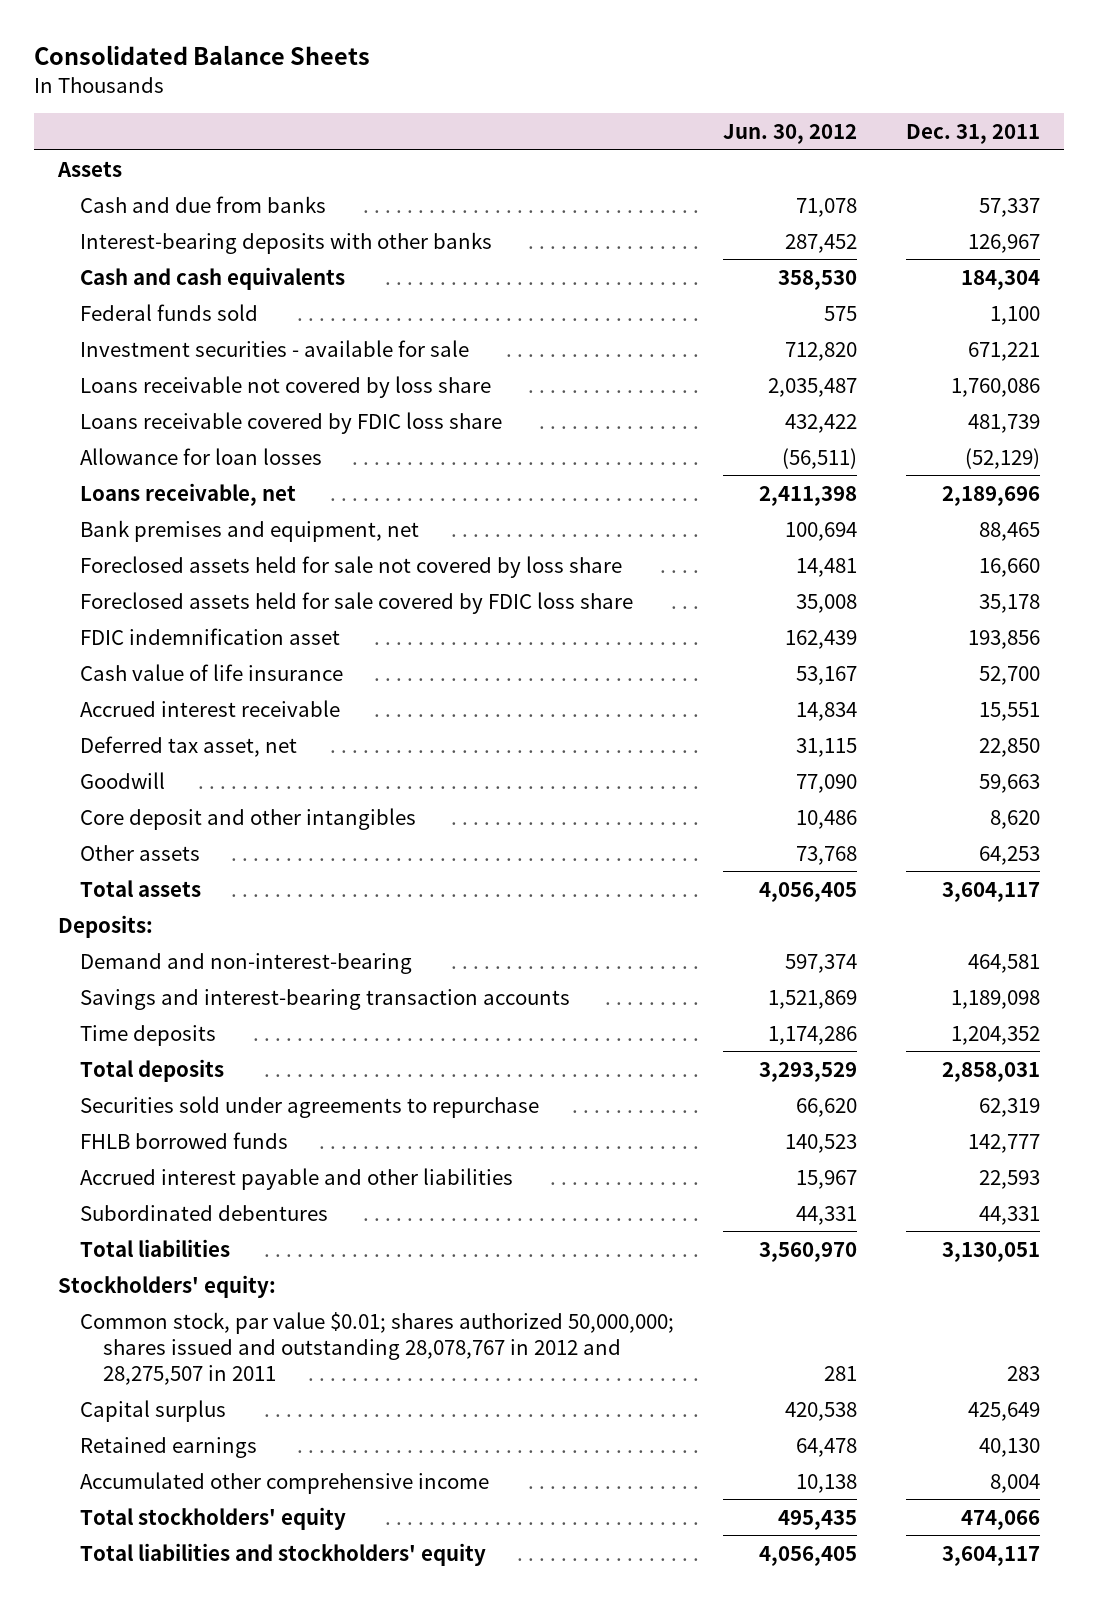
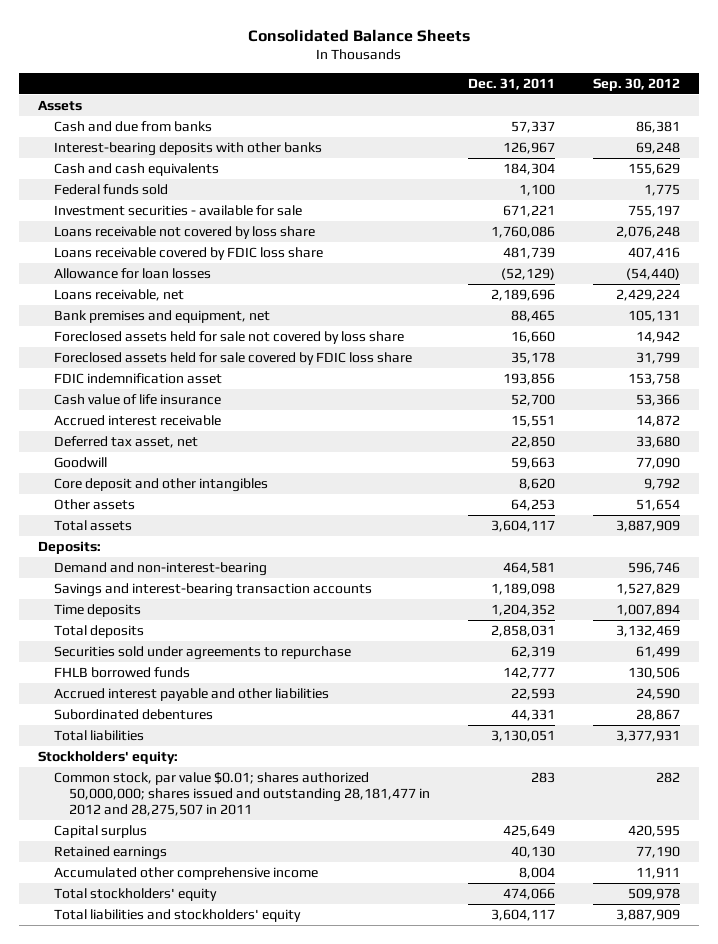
[722,123,857,144] Jun. 30, 2012 -> none
none -> [592,78,680,92] Sep. 30, 2012
[80,1311,675,1385] Common stock, par value $0.01; shares authorized 50,000,000; shares issued and outstanding 28,078,767 in 2012 and 28,275,507 in 2011 -> [53,771,430,817] Common stock, par value $0.01; shares authorized 50,000,000; shares issued and outstanding 28,181,477 in 2012 and 28,275,507 in 2011

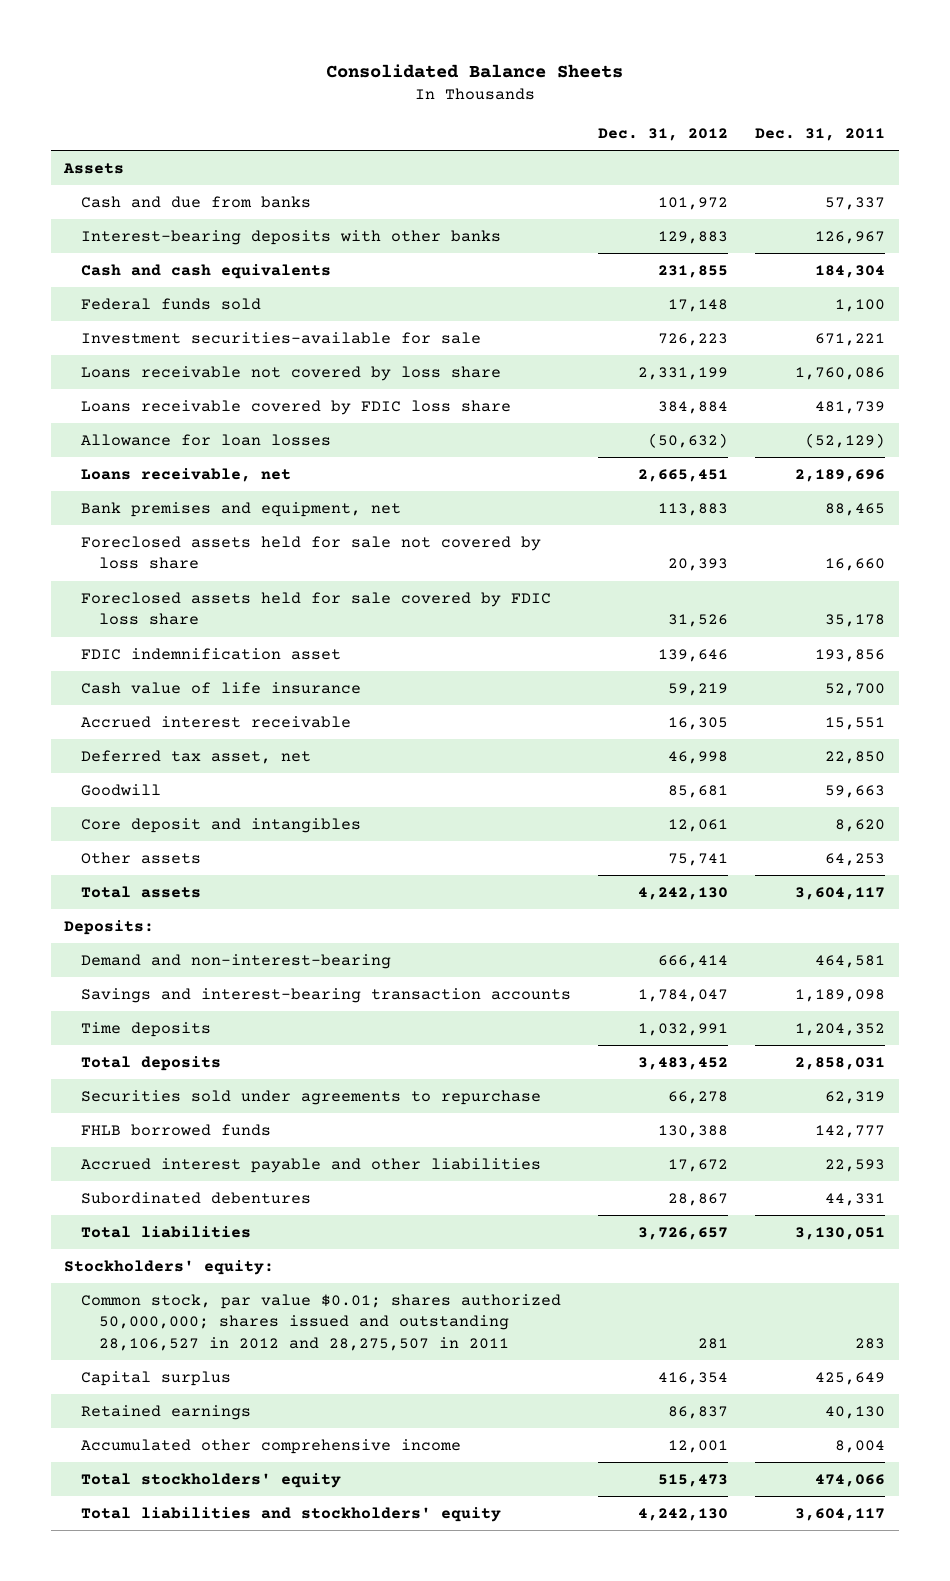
[592,78,680,92] Sep. 30, 2012 -> none
none -> [598,127,729,141] Dec. 31, 2012
[53,204,302,216] Investment securities - available for sale -> [81,331,482,344] Investment securities-available for sale
[53,477,268,492] Core deposit and other intangibles -> [81,817,362,833] Core deposit and intangibles
[53,771,430,817] Common stock, par value $0.01; shares authorized 50,000,000; shares issued and outstanding 28,181,477 in 2012 and 28,275,507 in 2011 -> [81,1293,562,1351] Common stock, par value $0.01; shares authorized 50,000,000; shares issued and outstanding 28,106,527 in 2012 and 28,275,507 in 2011

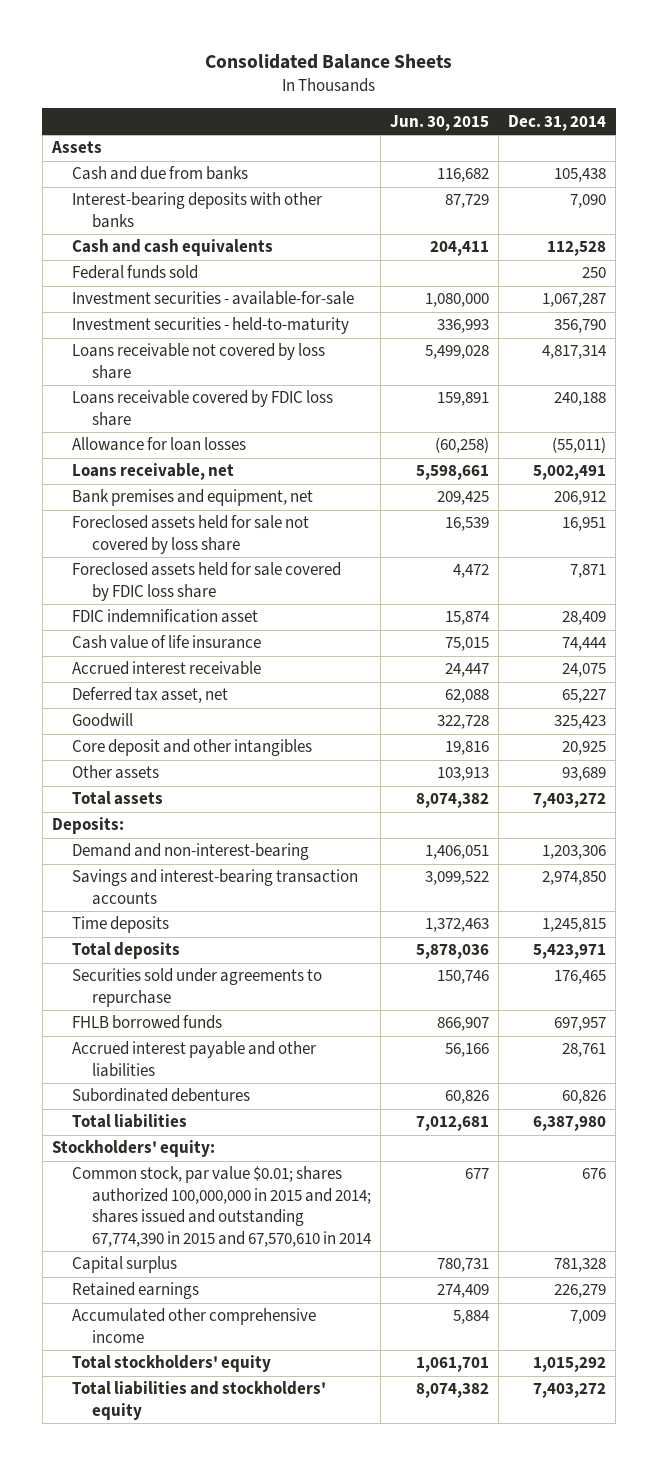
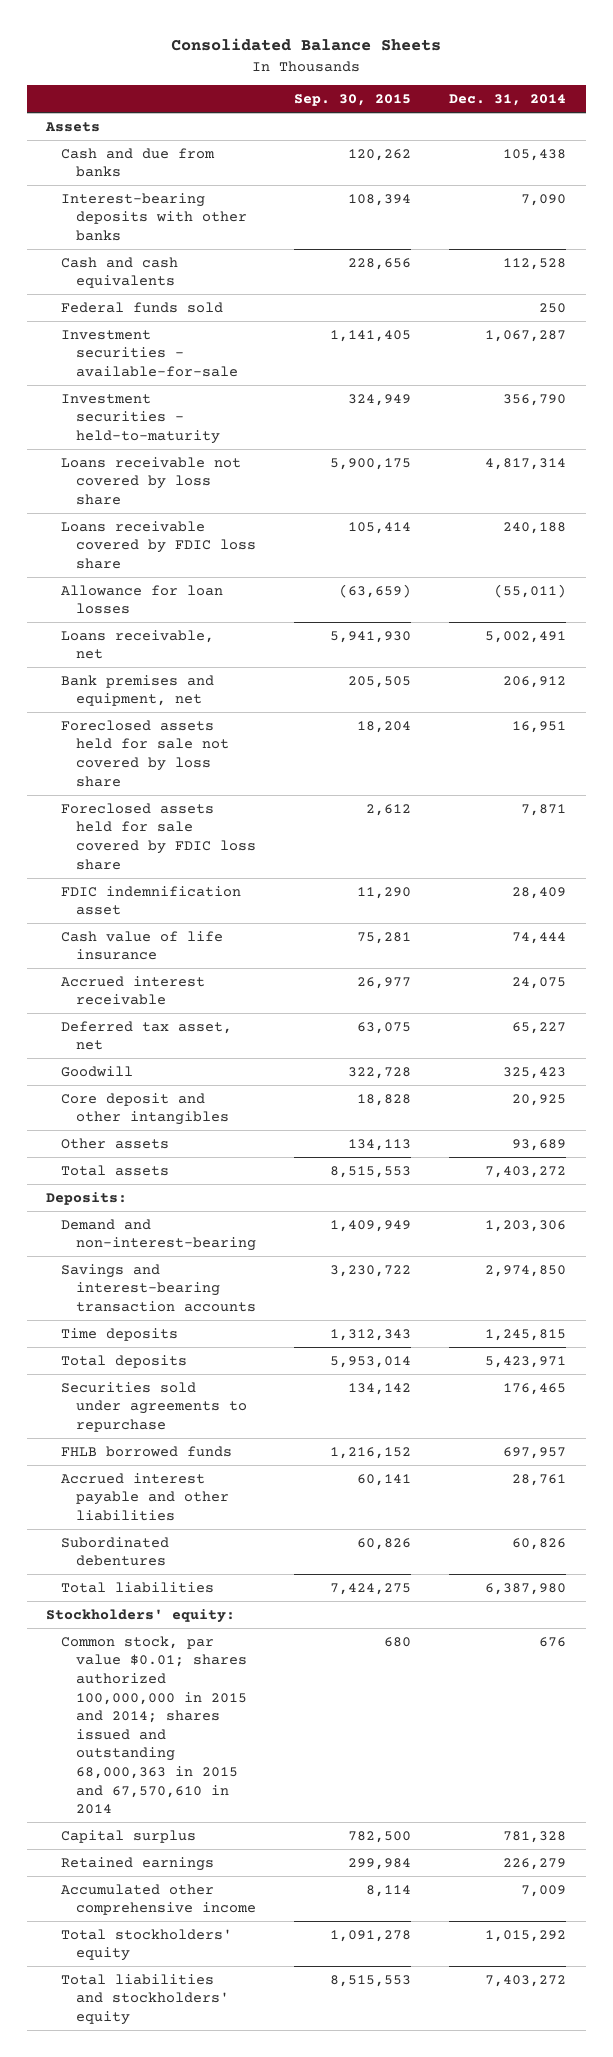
[390,114,490,131] Jun. 30, 2015 -> none
none -> [294,94,412,107] Sep. 30, 2015
[71,1166,372,1247] Common stock, par value $0.01; shares authorized 100,000,000 in 2015 and 2014; shares issued and outstanding 67,774,390 in 2015 and 67,570,610 in 2014 -> [61,1635,247,1815] Common stock, par value $0.01; shares authorized 100,000,000 in 2015 and 2014; shares issued and outstanding 68,000,363 in 2015 and 67,570,610 in 2014

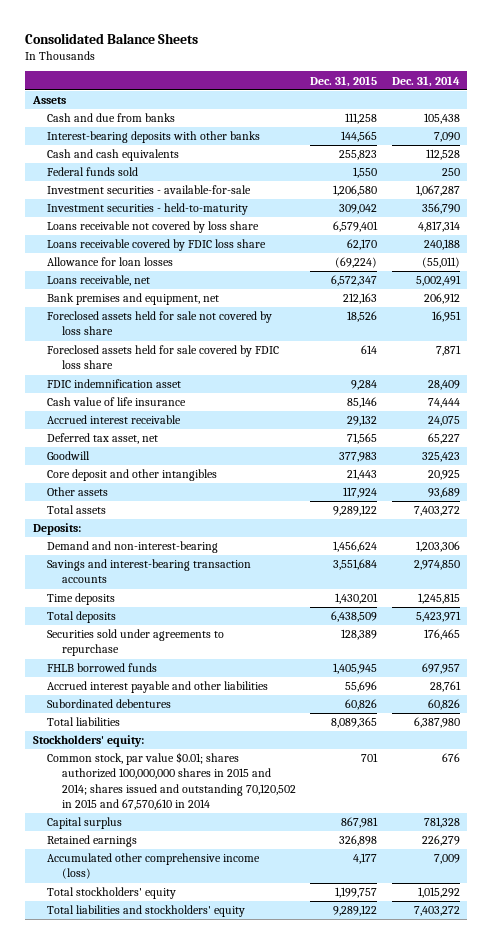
[294,94,412,107] Sep. 30, 2015 -> none
none -> [310,75,378,87] Dec. 31, 2015
[61,1635,247,1815] Common stock, par value $0.01; shares authorized 100,000,000 in 2015 and 2014; shares issued and outstanding 68,000,363 in 2015 and 67,570,610 in 2014 -> [47,752,296,811] Common stock, par value $0.01; shares authorized 100,000,000 shares in 2015 and 2014; shares issued and outstanding 70,120,502 in 2015 and 67,570,610 in 2014
[61,1883,256,1916] Accumulated other comprehensive income -> [47,853,261,880] Accumulated other comprehensive income (loss)

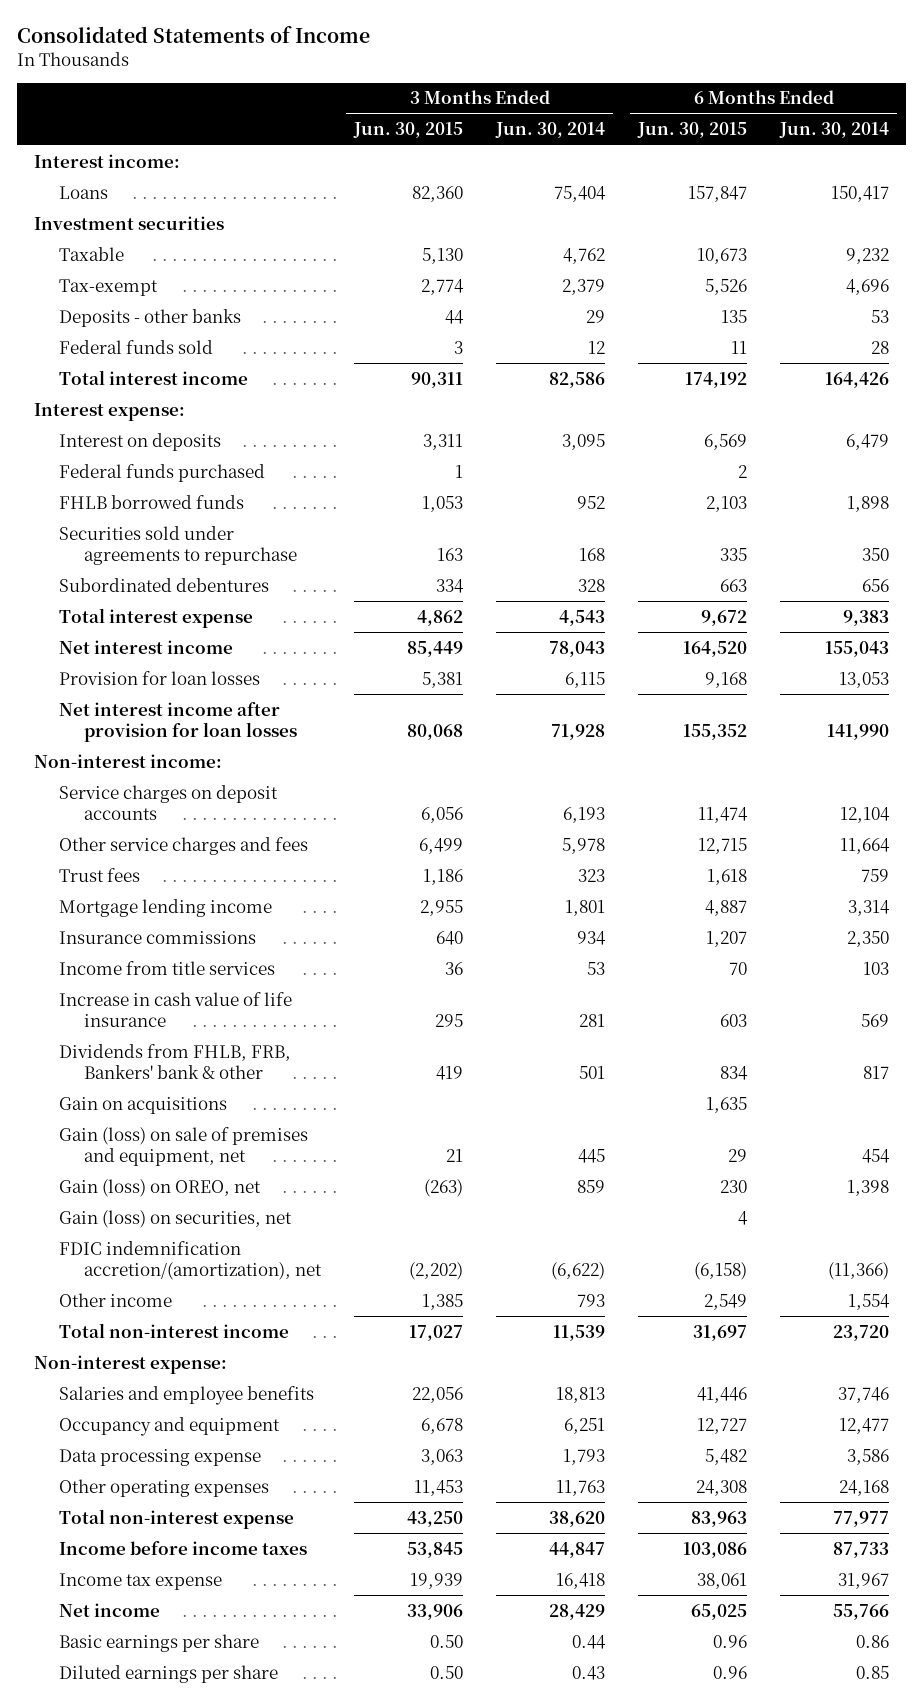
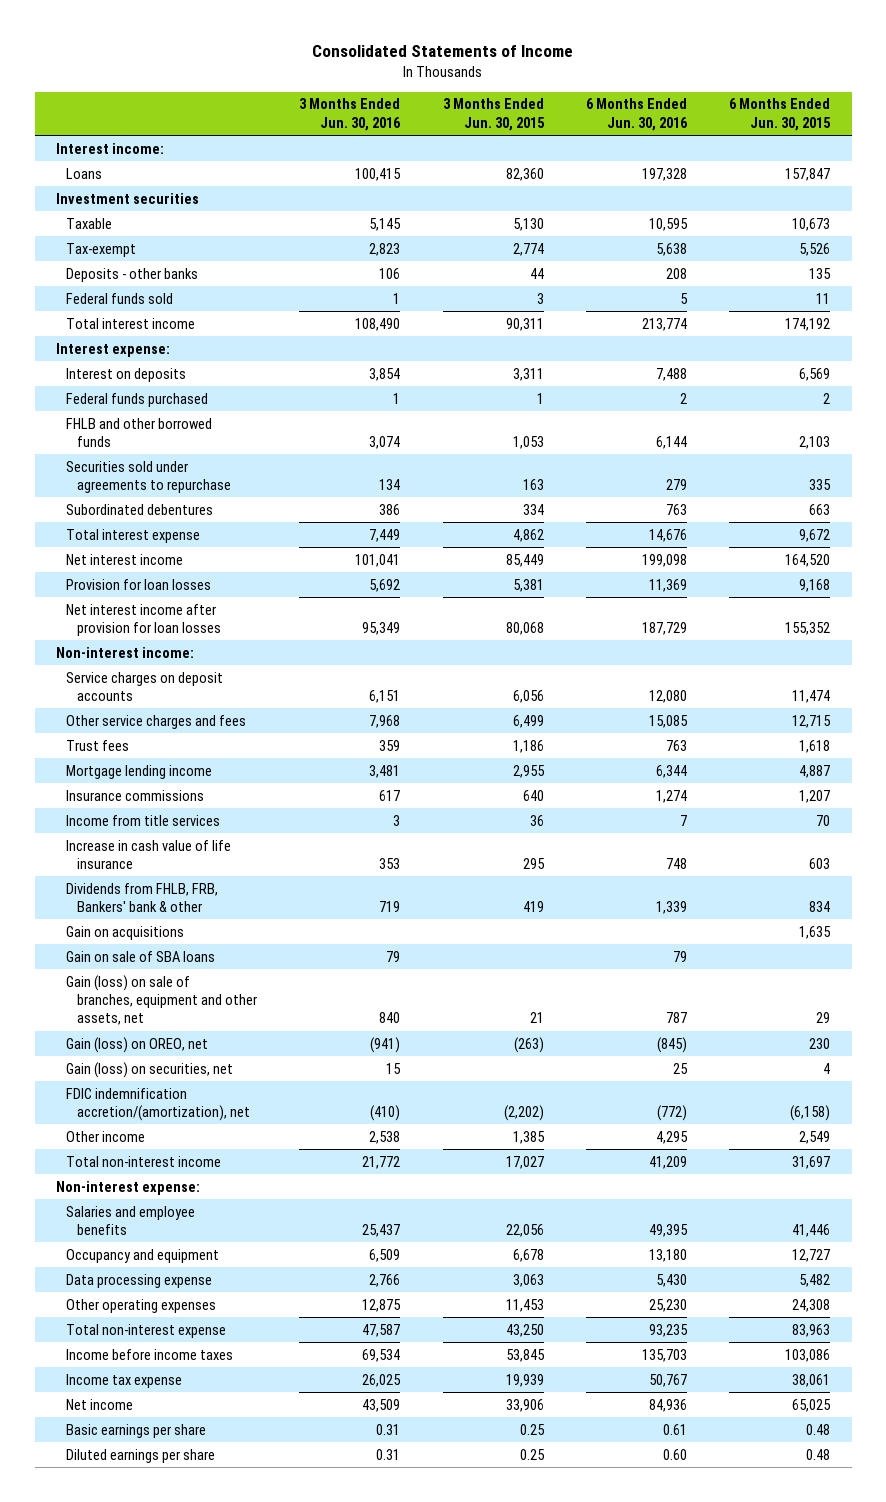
[495,122,606,139] Jun. 30, 2014 -> none
[779,122,890,139] Jun. 30, 2014 -> none
none -> [299,98,402,131] 3 Months Ended Jun. 30, 2016
none -> [586,98,689,131] 6 Months Ended Jun. 30, 2016
[59,494,245,509] FHLB borrowed funds -> [66,417,213,448] FHLB and other borrowed funds
none -> [66,950,216,962] Gain on sale of SBA loans
[59,1126,309,1166] Gain (loss) on sale of premises and equipment, net -> [66,974,257,1026] Gain (loss) on sale of branches, equipment and other assets, net
[430,1634,464,1648] 0.50 -> [519,1423,545,1435] 0.25
[713,1634,748,1648] 0.96 -> [806,1423,831,1435] 0.48
[430,1665,464,1679] 0.50 -> [519,1448,545,1460] 0.25
[713,1665,748,1679] 0.96 -> [806,1448,831,1460] 0.48

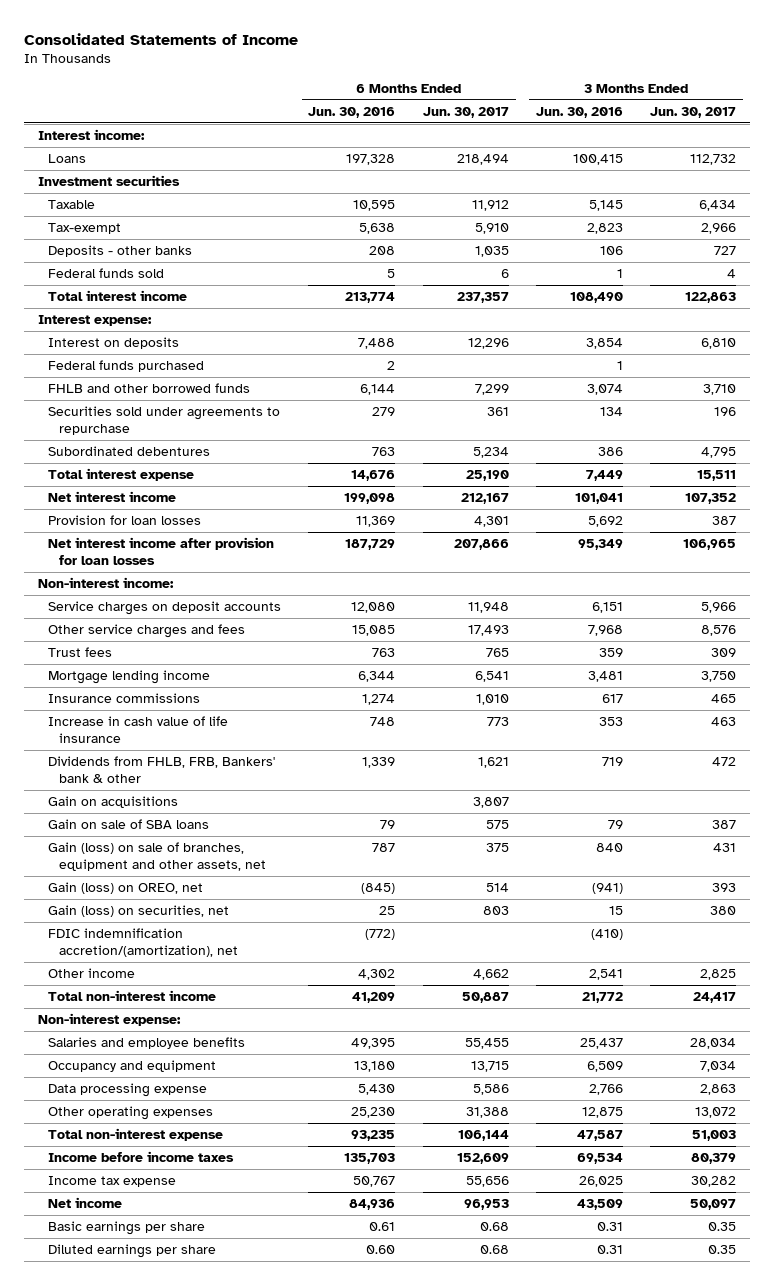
[442,98,545,131] 3 Months Ended Jun. 30, 2015 -> none
[729,98,832,131] 6 Months Ended Jun. 30, 2015 -> none
none -> [422,106,509,118] Jun. 30, 2017
none -> [650,106,737,118] Jun. 30, 2017
[66,814,221,826] Income from title services -> none
[369,1130,401,1144] 2,538 -> [589,969,624,981] 2,541
[656,1130,689,1144] 4,295 -> [358,969,396,981] 4,302

